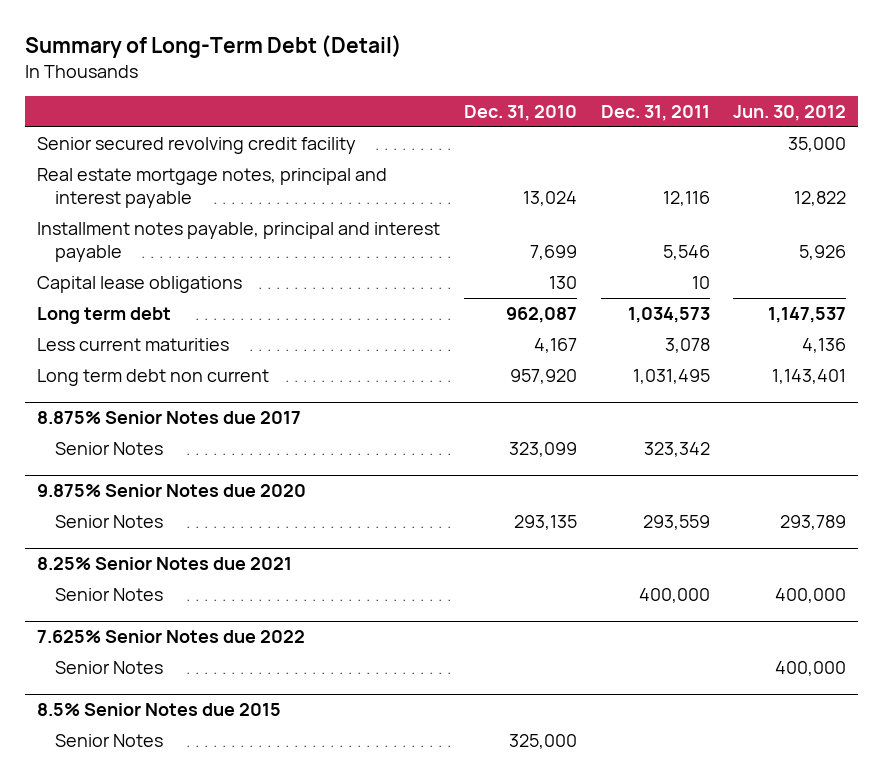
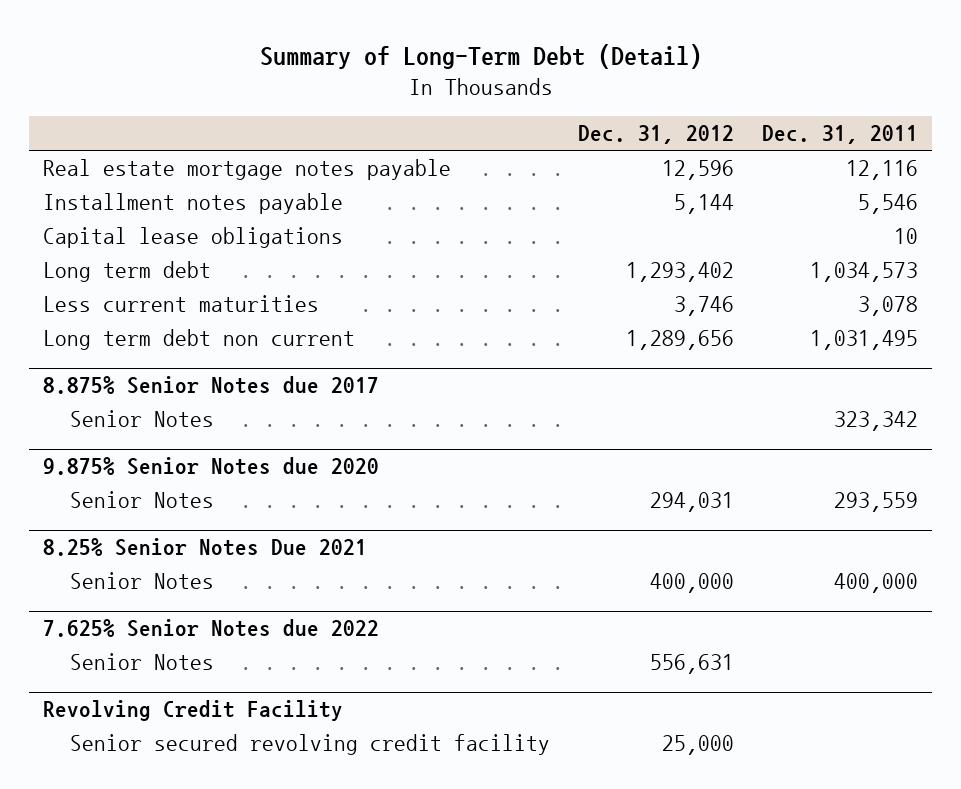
[463,104,577,121] Dec. 31, 2010 -> none
[733,104,847,121] Jun. 30, 2012 -> none
none -> [577,125,734,145] Dec. 31, 2012
[37,136,357,154] Senior secured revolving credit facility -> none
[37,167,388,208] Real estate mortgage notes, principal and interest payable -> [43,158,452,180] Real estate mortgage notes payable
[37,221,441,262] Installment notes payable, principal and interest payable -> [43,192,344,214] Installment notes payable
[37,557,293,571] 8.25% Senior Notes due 2021 -> [43,538,368,557] 8.25% Senior Notes Due 2021
[37,703,282,717] 8.5% Senior Notes due 2015 -> none
[55,733,164,747] Senior Notes -> none
none -> [43,700,344,722] Revolving Credit Facility
none -> [70,733,551,755] Senior secured revolving credit facility

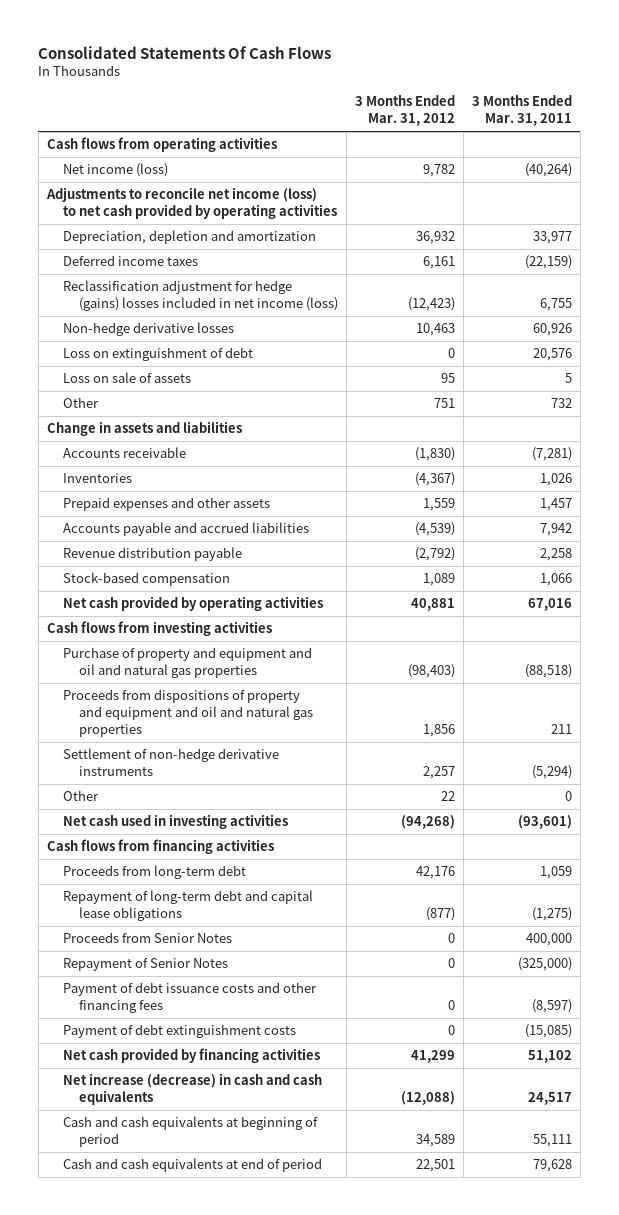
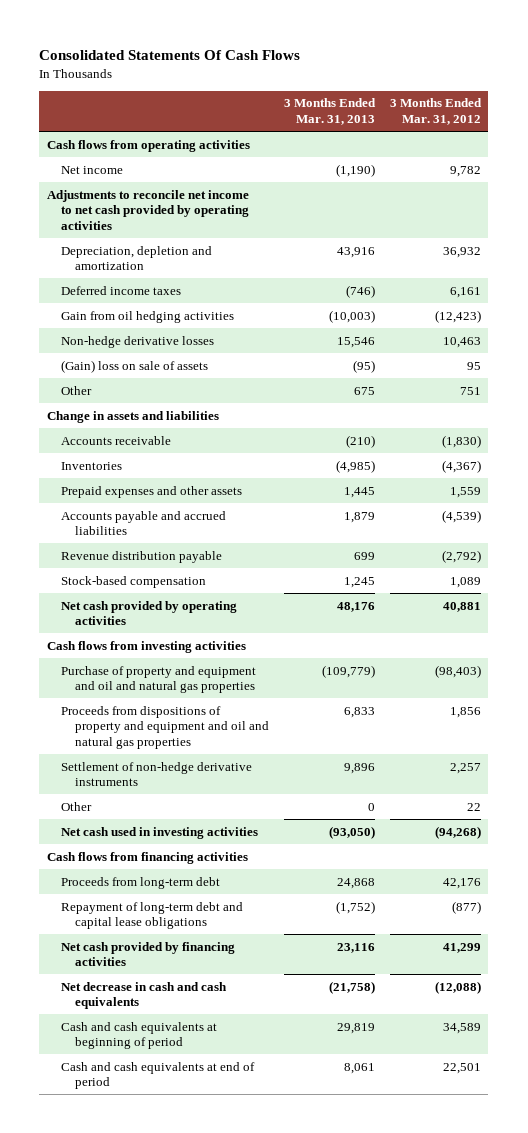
[471,95,572,127] 3 Months Ended Mar. 31, 2011 -> none
none -> [283,98,376,126] 3 Months Ended Mar. 31, 2013
[62,163,168,178] Net income (loss) -> [60,165,123,174] Net income
[45,187,337,220] Adjustments to reconcile net income (loss) to net cash provided by operating activities -> [46,189,249,230] Adjustments to reconcile net income to net cash provided by operating activities
[62,280,338,312] Reclassification adjustment for hedge (gains) losses included in net income (loss) -> [60,310,234,323] Gain from oil hedging activities
[62,347,253,362] Loss on extinguishment of debt -> none
[62,372,191,384] Loss on sale of assets -> [60,359,208,373] (Gain) loss on sale of assets
[62,932,232,944] Proceeds from Senior Notes -> none
[62,958,228,972] Repayment of Senior Notes -> none
[62,982,317,1014] Payment of debt issuance costs and other financing fees -> none
[62,1024,296,1039] Payment of debt extinguishment costs -> none
[62,1073,322,1106] Net increase (decrease) in cash and cash equivalents -> [60,981,227,1010] Net decrease in cash and cash equivalents

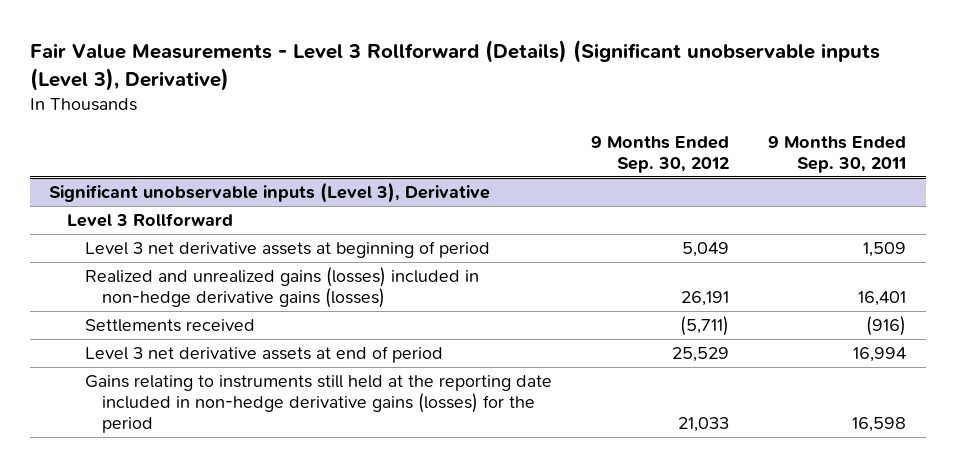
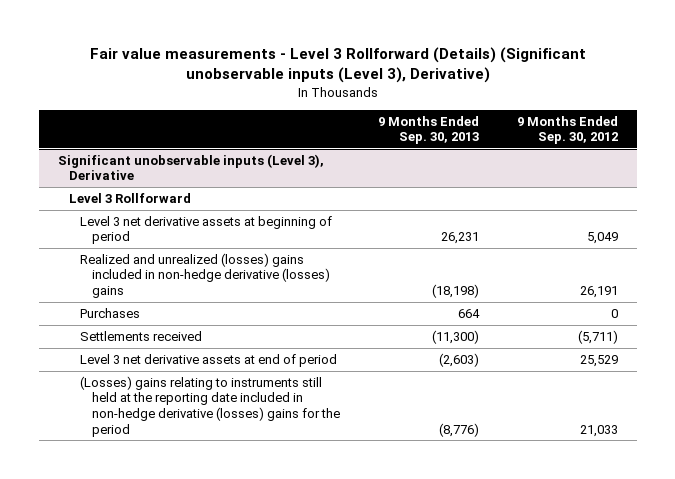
[29,39,880,91] Fair Value Measurements - Level 3 Rollforward (Details) (Significant unobservable inputs (Level 3), Derivative) -> [89,47,586,84] Fair value measurements - Level 3 Rollforward (Details) (Significant unobservable inputs (Level 3), Derivative)
[768,135,907,173] 9 Months Ended Sep. 30, 2011 -> none
none -> [377,115,479,145] 9 Months Ended Sep. 30, 2013
[84,266,479,309] Realized and unrealized gains (losses) included in non-hedge derivative gains (losses) -> [80,252,330,299] Realized and unrealized (losses) gains included in non-hedge derivative (losses) gains
none -> [80,307,141,318] Purchases
[84,374,552,434] Gains relating to instruments still held at the reporting date included in non-hedge derivative gains (losses) for the period -> [80,375,340,437] (Losses) gains relating to instruments still held at the reporting date included in non-hedge derivative (losses) gains for the period

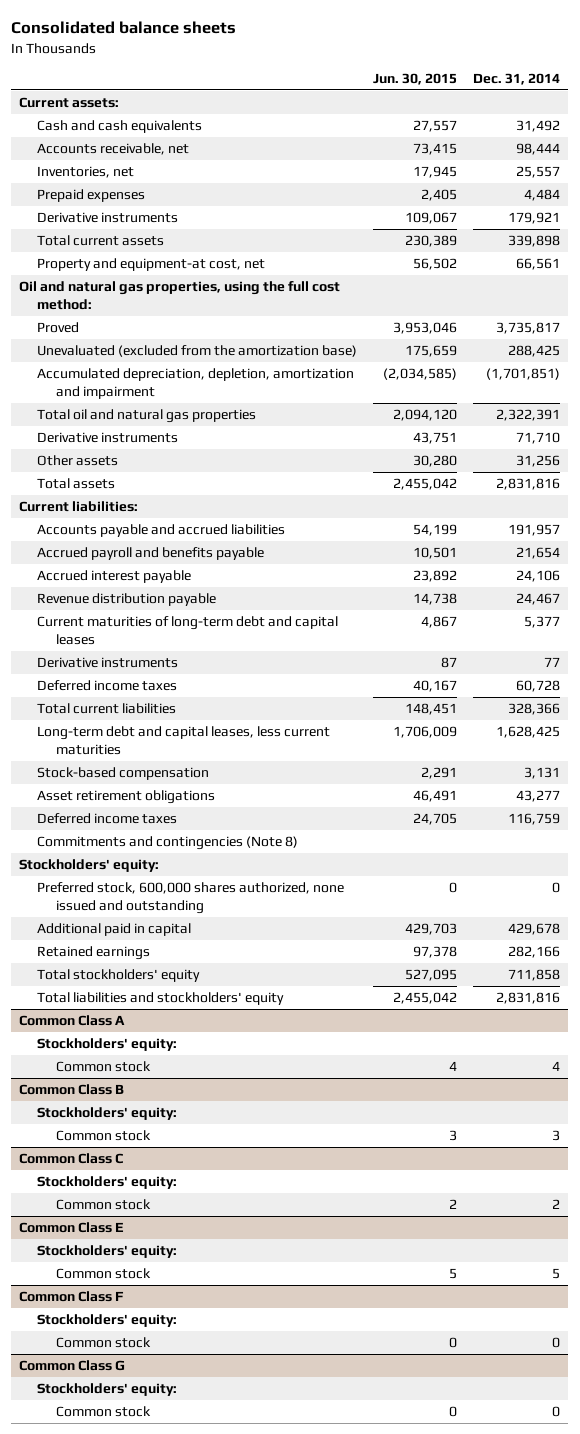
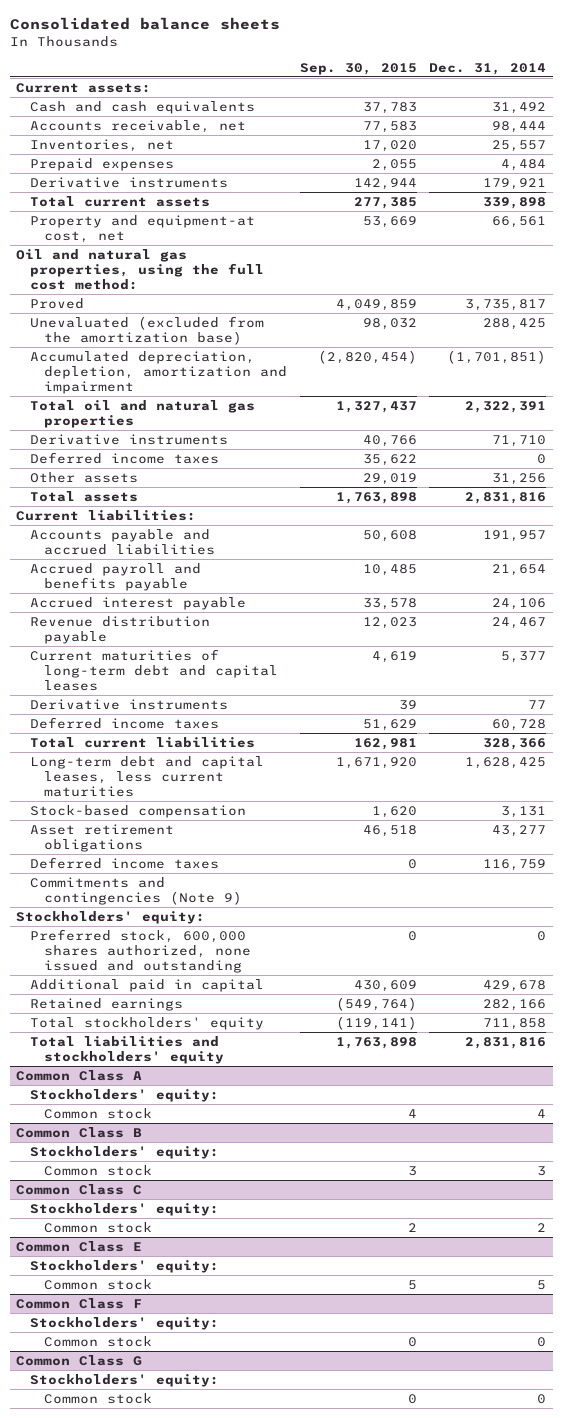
[373,72,458,85] Jun. 30, 2015 -> none
none -> [299,62,417,75] Sep. 30, 2015
none -> [30,451,220,464] Deferred income taxes
[37,836,299,851] Commitments and contingencies (Note 8) -> [30,876,242,905] Commitments and contingencies (Note 9)

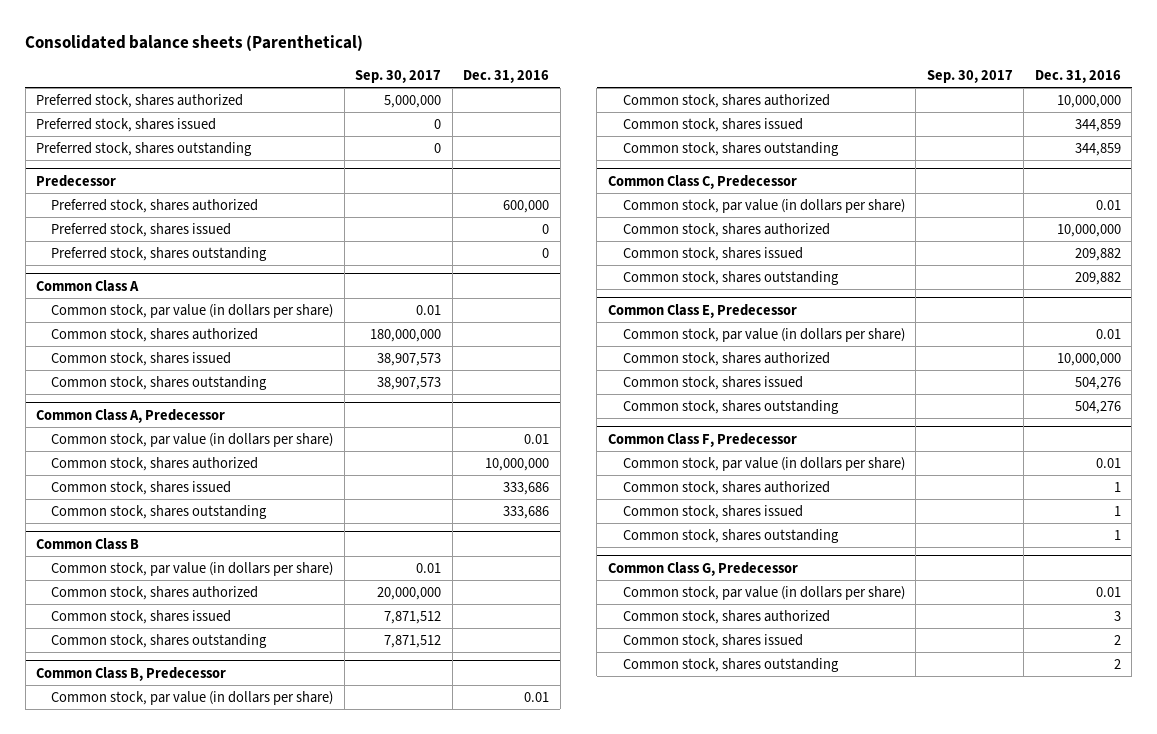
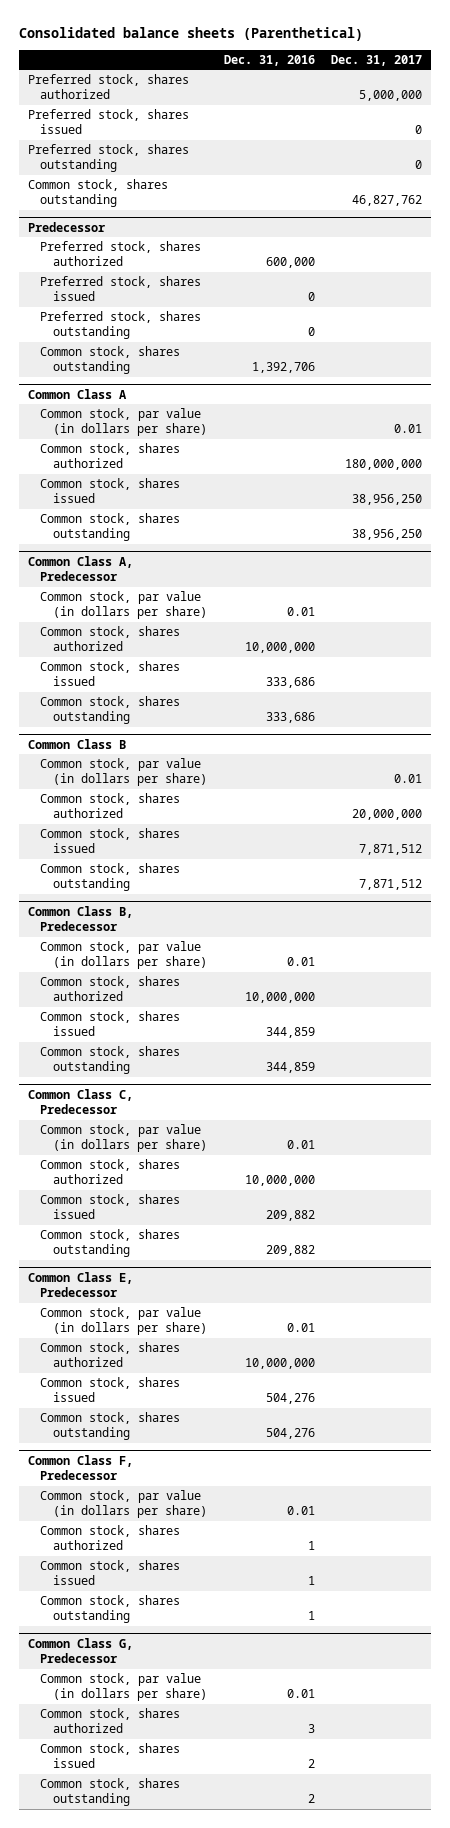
[355,69,442,83] Sep. 30, 2017 -> none
none -> [331,54,423,66] Dec. 31, 2017
none -> [27,179,168,208] Common stock, shares outstanding
none -> [40,346,181,375] Common stock, shares outstanding

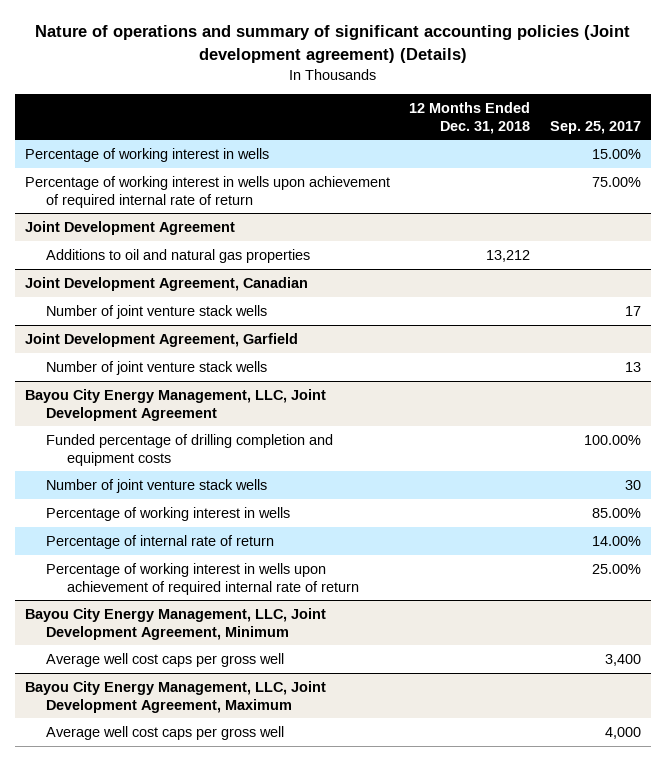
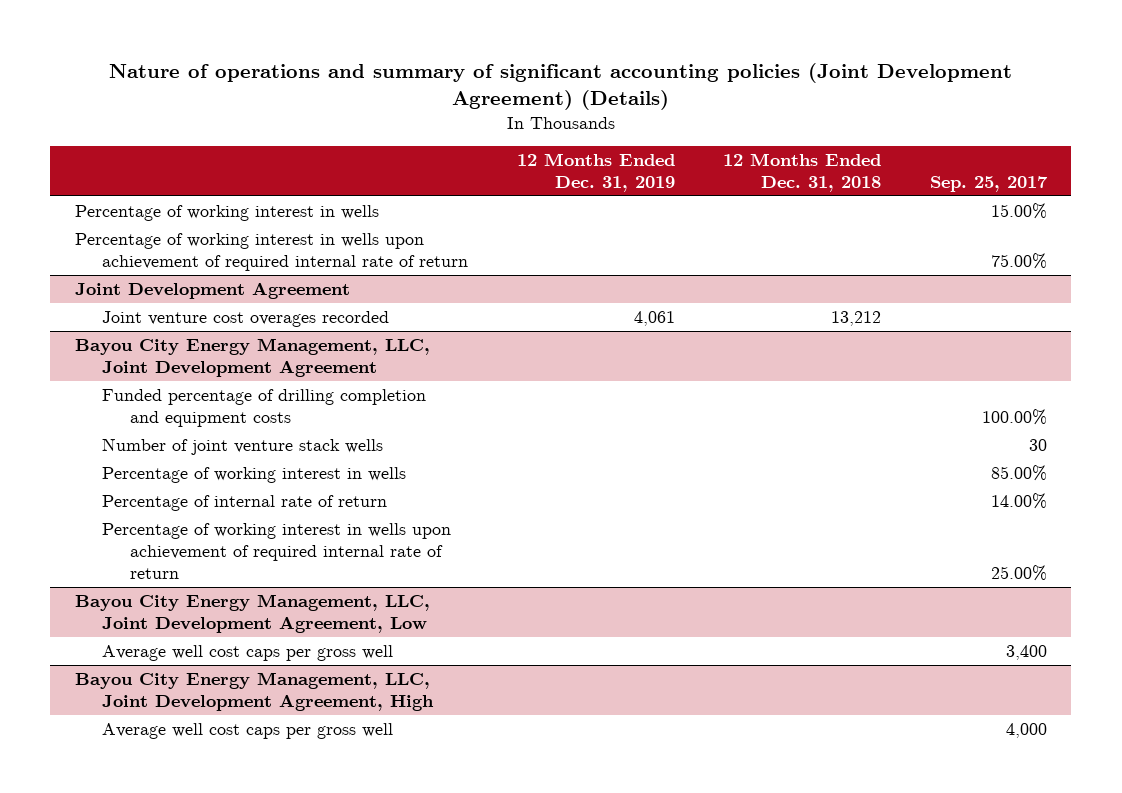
[34,25,630,63] Nature of operations and summary of significant accounting policies (Joint development agreement) (Details) -> [108,62,1012,110] Nature of operations and summary of significant accounting policies (Joint Development Agreement) (Details)
none -> [516,152,675,193] 12 Months Ended Dec. 31, 2019
[24,276,308,291] Joint Development Agreement, Canadian -> none
[45,304,267,319] Number of joint venture stack wells -> none
[24,332,298,347] Joint Development Agreement, Garfield -> none
[45,360,267,375] Number of joint venture stack wells -> none
[45,248,310,263] Additions to oil and natural gas properties -> [102,310,390,327] Joint venture cost overages recorded
[24,607,326,640] Bayou City Energy Management, LLC, Joint Development Agreement, Minimum -> [74,593,430,634] Bayou City Energy Management, LLC, Joint Development Agreement, Low
[24,680,326,713] Bayou City Energy Management, LLC, Joint Development Agreement, Maximum -> [74,671,435,712] Bayou City Energy Management, LLC, Joint Development Agreement, High

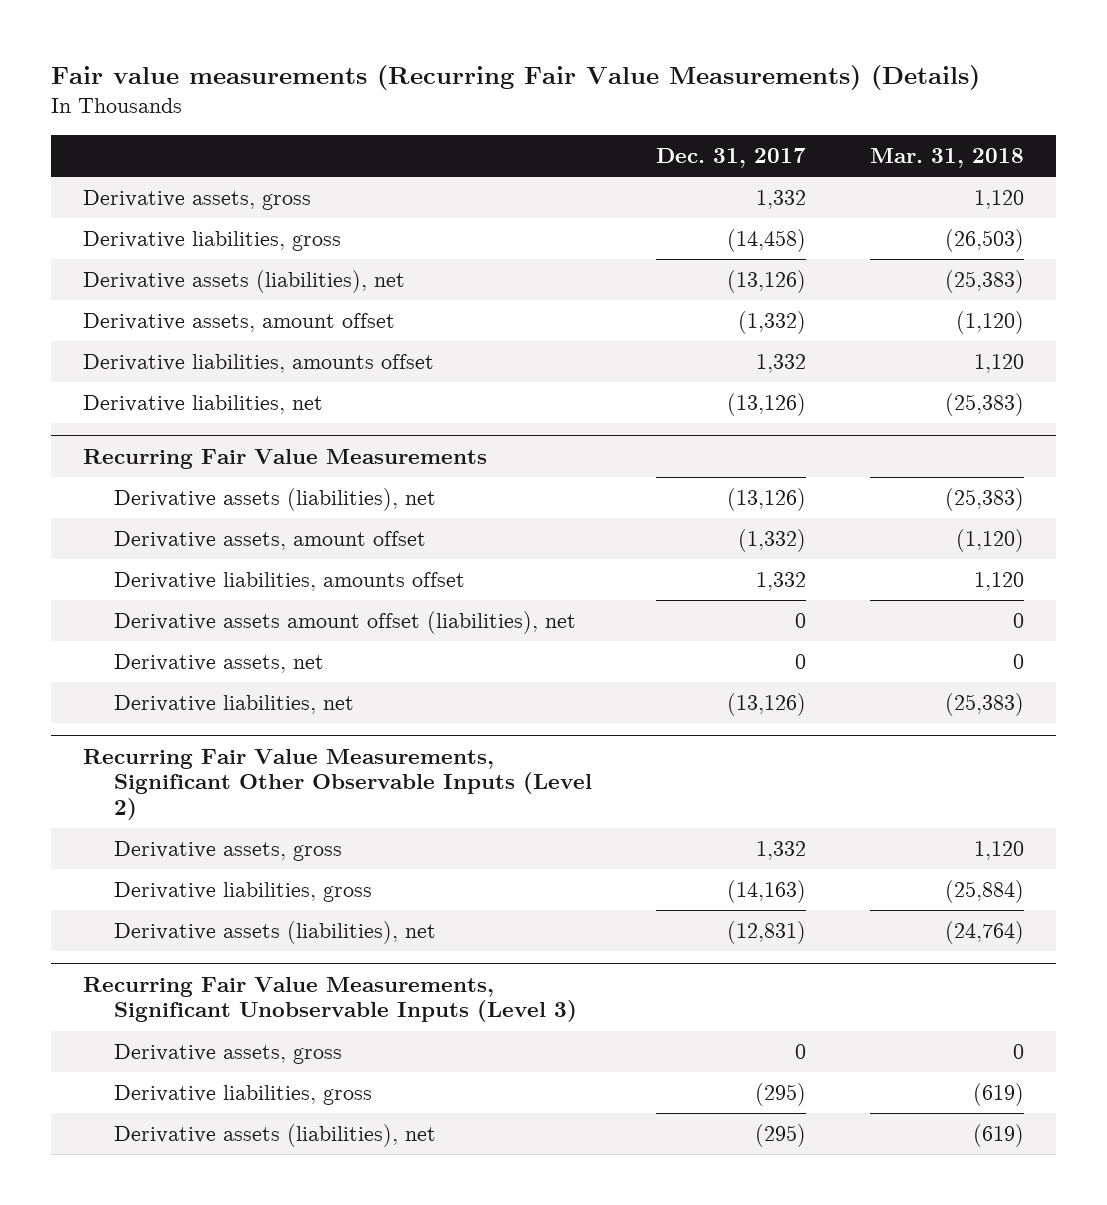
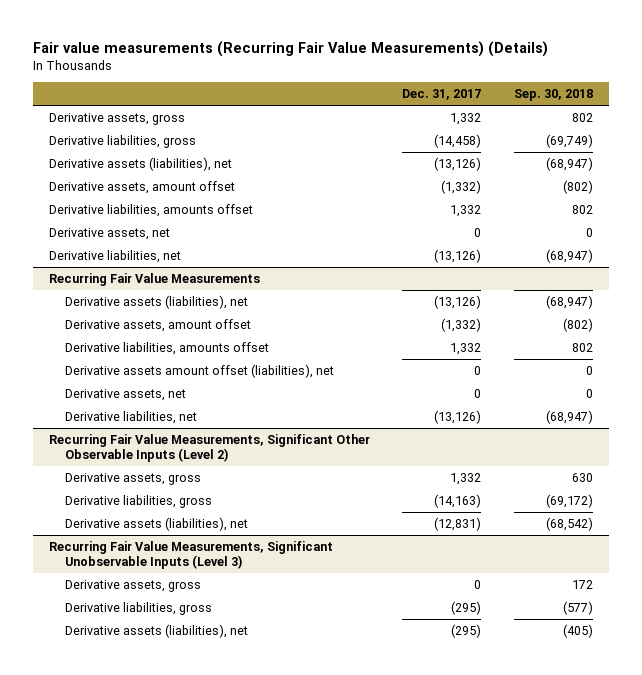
[870,148,1025,169] Mar. 31, 2018 -> none
none -> [513,89,593,102] Sep. 30, 2018
none -> [49,227,171,240] Derivative assets, net

